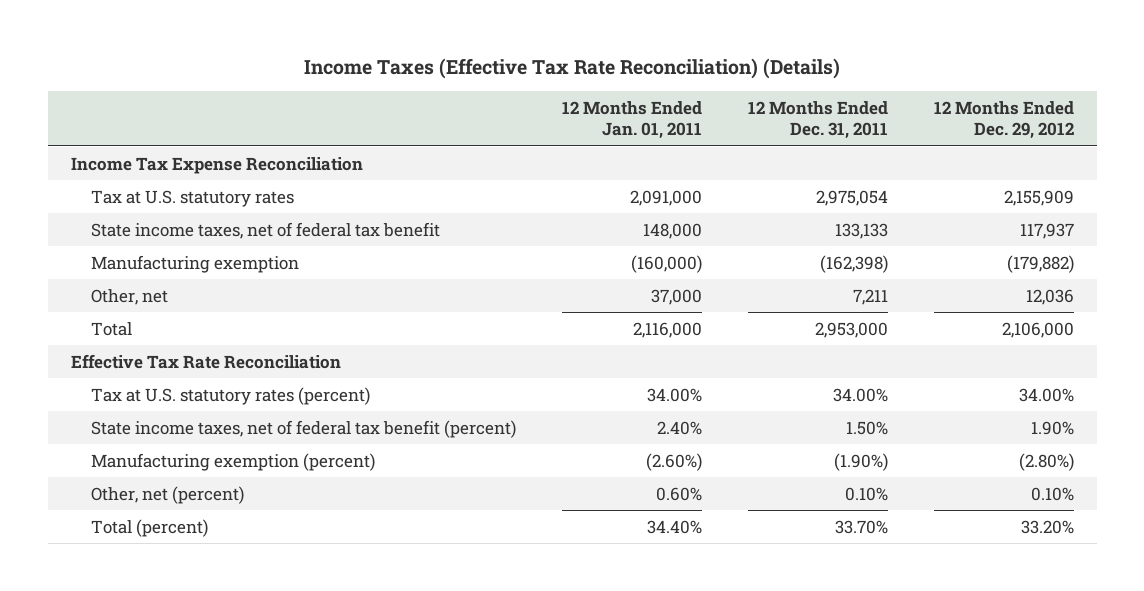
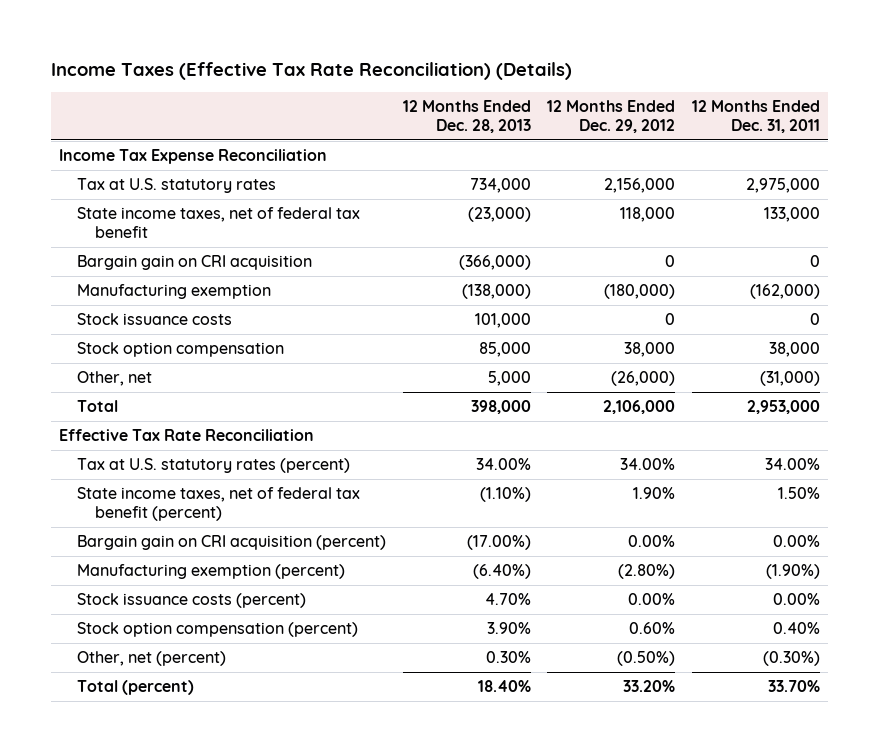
[562,100,703,140] 12 Months Ended Jan. 01, 2011 -> none
none -> [402,99,531,133] 12 Months Ended Dec. 28, 2013
[815,189,888,206] 2,975,054 -> [745,178,820,194] 2,975,000
[1003,189,1074,206] 2,155,909 -> [604,178,676,194] 2,156,000
[834,222,888,239] 133,133 -> [763,207,820,223] 133,000
[1019,222,1074,239] 117,937 -> [620,207,676,223] 118,000
none -> [77,255,313,271] Bargain gain on CRI acquisition
[819,254,888,273] (162,398) -> [749,284,820,300] (162,000)
[1006,254,1074,273] (179,882) -> [604,284,676,300] (180,000)
none -> [77,313,233,326] Stock issuance costs
none -> [77,342,285,358] Stock option compensation
[852,288,888,305] 7,211 -> [759,371,820,387] (31,000)
[1025,288,1074,305] 12,036 -> [611,371,676,387] (26,000)
none -> [77,535,387,551] Bargain gain on CRI acquisition (percent)
none -> [77,593,307,609] Stock issuance costs (percent)
none -> [77,622,359,638] Stock option compensation (percent)
[844,486,888,501] 0.10% -> [762,651,820,667] (0.30%)
[1030,486,1074,501] 0.10% -> [617,651,676,667] (0.50%)

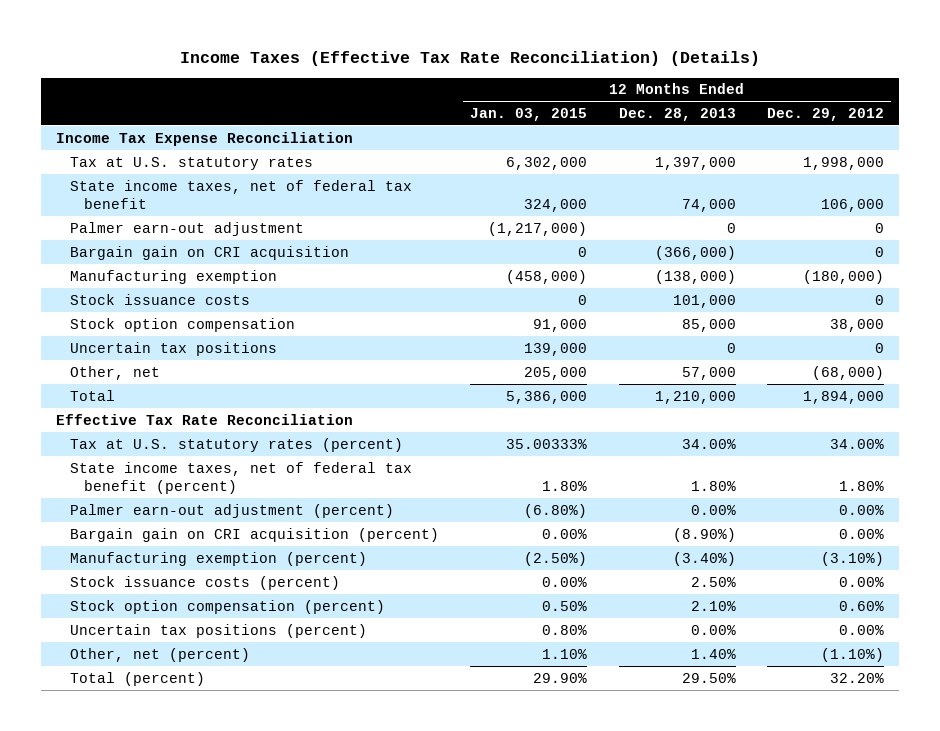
[691,99,820,133] 12 Months Ended Dec. 31, 2011 -> none
none -> [470,107,588,121] Jan. 03, 2015
[469,178,531,194] 734,000 -> [654,156,736,170] 1,397,000
[604,178,676,194] 2,156,000 -> [802,156,884,170] 1,998,000
[467,207,531,223] (23,000) -> [681,198,736,212] 74,000
[620,207,676,223] 118,000 -> [820,198,884,212] 106,000
none -> [70,221,305,236] Palmer earn-out adjustment
none -> [70,341,278,356] Uncertain tax positions
[487,371,531,387] 5,000 -> [681,366,736,380] 57,000
[611,371,676,387] (26,000) -> [811,365,884,380] (68,000)
[470,400,531,415] 398,000 -> [654,390,736,404] 1,210,000
[603,400,676,415] 2,106,000 -> [802,390,884,404] 1,894,000
[479,487,531,503] (1.10%) -> [690,480,736,491] 1.80%
[633,487,676,500] 1.90% -> [838,480,884,491] 1.80%
none -> [70,503,395,518] Palmer earn-out adjustment (percent)
[466,535,531,551] (17.00%) -> [672,527,736,542] (8.90%)
[472,564,531,580] (6.40%) -> [672,551,736,566] (3.40%)
[618,564,676,580] (2.80%) -> [820,551,884,566] (3.10%)
[484,593,531,606] 4.70% -> [690,576,736,587] 2.50%
[486,622,531,635] 3.90% -> [690,600,736,611] 2.10%
none -> [70,623,368,638] Uncertain tax positions (percent)
[485,651,531,664] 0.30% -> [690,648,736,659] 1.40%
[617,651,676,667] (0.50%) -> [820,647,884,662] (1.10%)
[477,680,531,693] 18.40% -> [681,672,736,683] 29.50%
[623,680,676,693] 33.20% -> [829,672,884,683] 32.20%

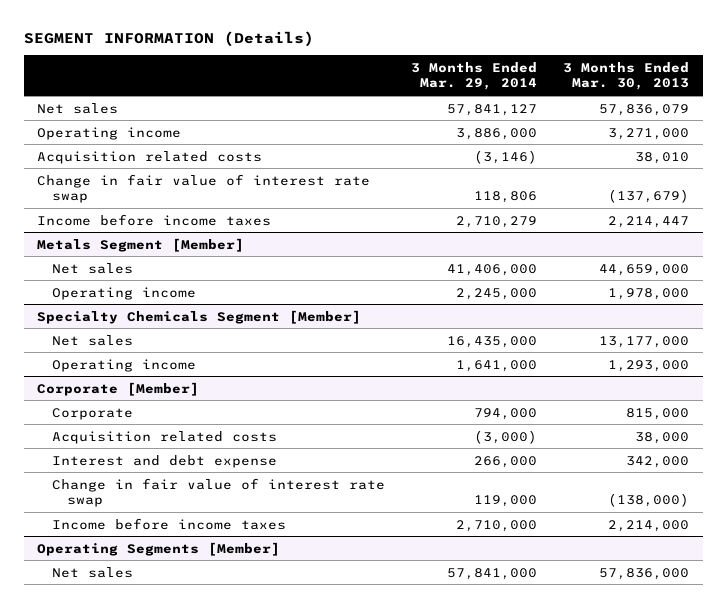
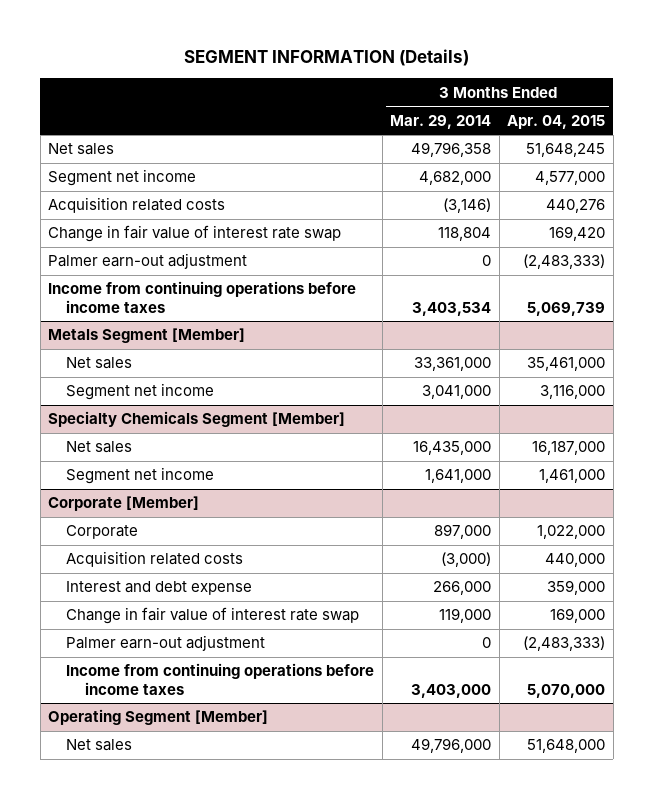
[563,61,690,91] 3 Months Ended Mar. 30, 2013 -> none
none -> [507,114,606,129] Apr. 04, 2015
[447,103,538,116] 57,841,127 -> [411,142,492,158] 49,796,358
[37,126,182,140] Operating income -> [48,169,197,187] Segment net income
[456,127,538,140] 3,886,000 -> [419,171,492,186] 4,682,000
[474,190,538,203] 118,806 -> [438,227,492,242] 118,804
none -> [48,253,248,270] Palmer earn-out adjustment
[37,213,272,226] Income before income taxes -> [48,281,357,313] Income from continuing operations before income taxes
[456,215,538,228] 2,710,279 -> [412,301,492,316] 3,403,534
[447,263,538,276] 41,406,000 -> [414,357,492,372] 33,361,000
[52,286,197,300] Operating income -> [66,383,215,401] Segment net income
[456,287,538,300] 2,245,000 -> [422,385,492,400] 3,041,000
[52,358,197,372] Operating income -> [66,467,215,485] Segment net income
[474,407,538,420] 794,000 -> [434,524,492,540] 897,000
none -> [66,635,266,652] Palmer earn-out adjustment
[52,517,287,530] Income before income taxes -> [66,663,375,695] Income from continuing operations before income taxes
[456,519,538,532] 2,710,000 -> [411,683,492,698] 3,403,000
[37,541,281,556] Operating Segments [Member] -> [48,709,269,726] Operating Segment [Member]
[447,567,538,580] 57,841,000 -> [411,738,492,754] 49,796,000

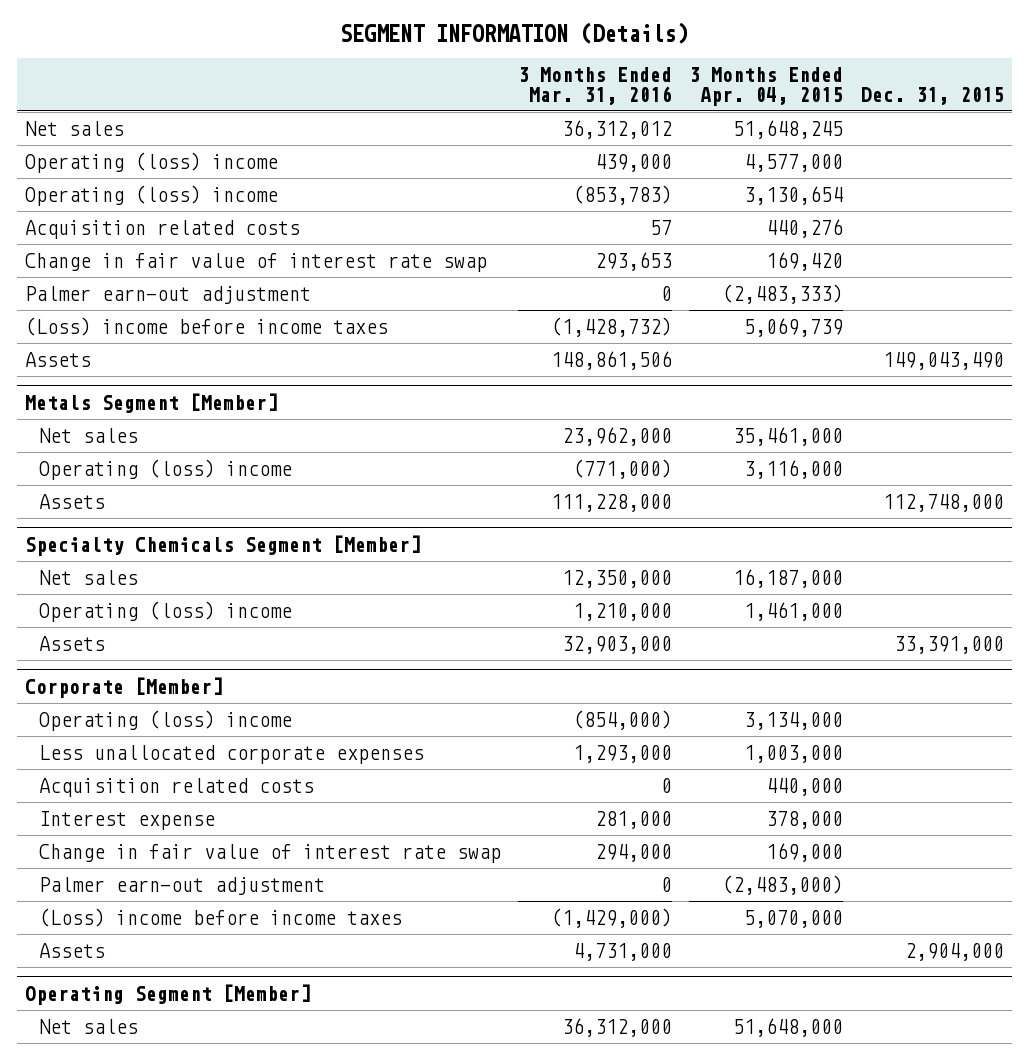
[390,114,492,129] Mar. 29, 2014 -> none
none -> [517,66,672,105] 3 Months Ended Mar. 31, 2016
none -> [860,86,1004,105] Dec. 31, 2015
[48,169,197,187] Segment net income -> [25,151,279,173] Operating (loss) income
none -> [25,184,279,206] Operating (loss) income
[48,281,357,313] Income from continuing operations before income taxes -> [25,316,389,336] (Loss) income before income taxes
none -> [25,351,92,367] Assets
[66,383,215,401] Segment net income -> [38,458,292,480] Operating (loss) income
none -> [38,493,105,509] Assets
[66,467,215,485] Segment net income -> [38,600,292,622] Operating (loss) income
none -> [38,635,105,651] Assets
none -> [38,709,292,731] Operating (loss) income
[66,525,139,540] Corporate -> [38,744,424,764] Less unallocated corporate expenses
[537,525,606,540] 1,022,000 -> [744,744,844,763] 1,003,000
[66,581,253,596] Interest and debt expense -> [38,810,215,830] Interest expense
[547,580,606,596] 359,000 -> [766,810,844,829] 378,000
[523,636,606,652] (2,483,333) -> [722,874,844,895] (2,483,000)
[66,663,375,695] Income from continuing operations before income taxes -> [38,907,402,927] (Loss) income before income taxes
none -> [38,942,105,958] Assets

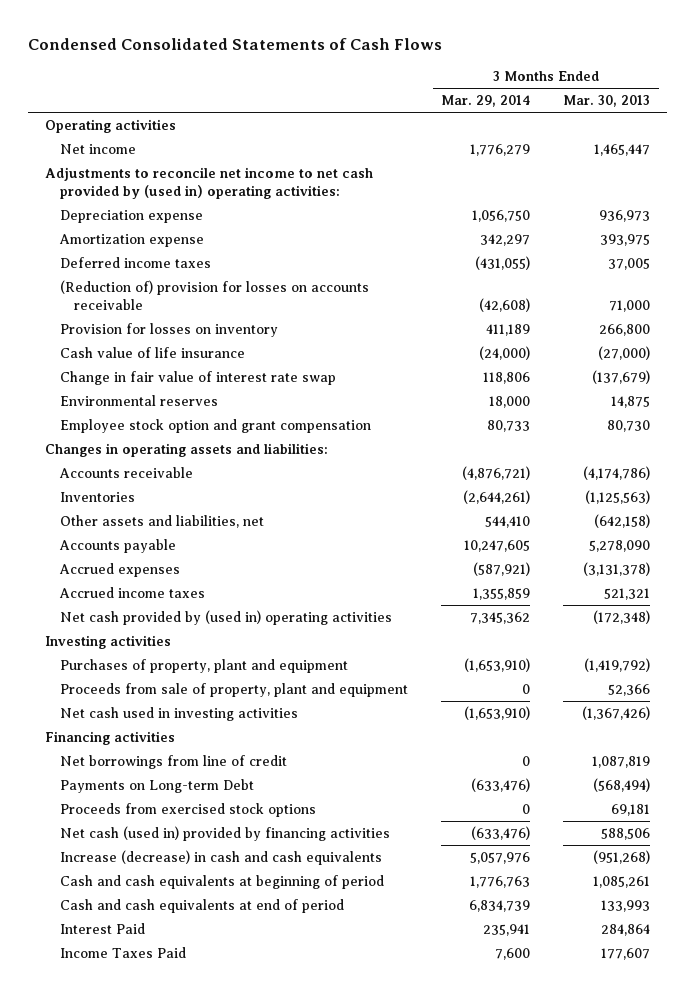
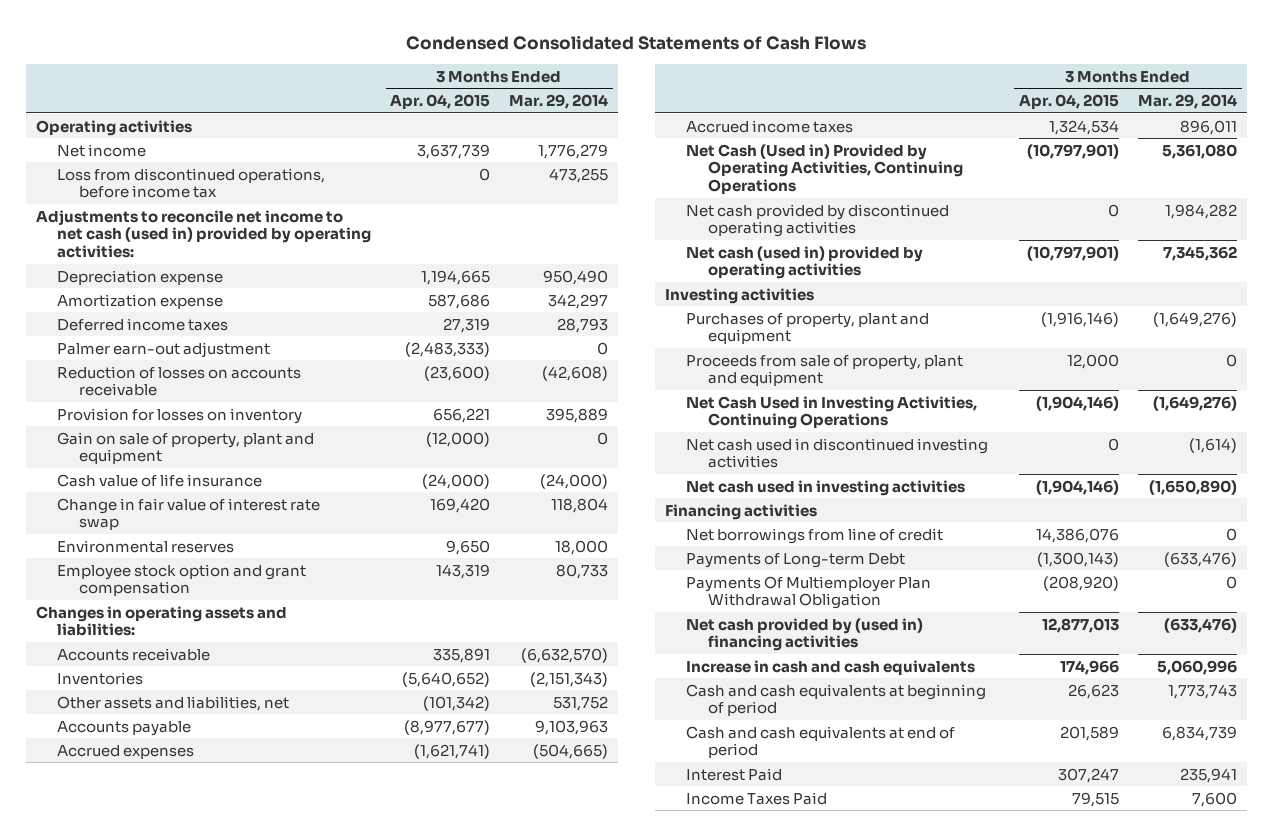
[563,94,651,107] Mar. 30, 2013 -> none
none -> [390,94,491,110] Apr. 04, 2015
none -> [57,167,326,199] Loss from discontinued operations, before income tax
[44,166,373,200] Adjustments to reconcile net income to net cash provided by (used in) operating activities: -> [35,209,372,258] Adjustments to reconcile net income to net cash (used in) provided by operating activities:
[471,209,530,222] 1,056,750 -> [543,269,609,285] 950,490
[474,255,530,270] (431,055) -> [557,317,609,333] 28,793
none -> [57,341,271,358] Palmer earn-out adjustment
[59,279,369,311] (Reduction of) provision for losses on accounts receivable -> [57,365,302,397] Reduction of losses on accounts receivable
[485,323,530,336] 411,189 -> [546,407,609,423] 395,889
none -> [57,431,315,465] Gain on sale of property, plant and equipment
[482,371,530,384] 118,806 -> [551,497,609,513] 118,804
[461,465,530,480] (4,876,721) -> [521,647,609,663] (6,632,570)
[462,489,530,504] (2,644,261) -> [530,671,609,687] (2,151,343)
[484,515,530,528] 544,410 -> [553,695,609,711] 531,752
[463,539,530,552] 10,247,605 -> [535,719,609,735] 9,103,963
[472,561,530,576] (587,921) -> [533,743,609,759] (504,665)
[472,587,530,600] 1,355,859 -> [1180,119,1238,135] 896,011
none -> [686,143,963,194] Net Cash (Used in) Provided by Operating Activities, Continuing Operations
none -> [686,203,950,238] Net cash provided by discontinued operating activities
[59,609,392,625] Net cash provided by (used in) operating activities -> [686,245,924,280] Net cash (used in) provided by operating activities
[463,657,530,672] (1,653,910) -> [1153,311,1238,327] (1,649,276)
none -> [686,395,978,430] Net Cash Used in Investing Activities, Continuing Operations
none -> [686,437,989,469] Net cash used in discontinued investing activities
[463,705,530,720] (1,653,910) -> [1149,479,1238,495] (1,650,890)
[59,802,316,817] Proceeds from exercised stock options -> none
[59,778,254,793] Payments on Long-term Debt -> [686,552,906,568] Payments of Long-term Debt
none -> [686,575,932,610] Payments Of Multiemployer Plan Withdrawal Obligation
[59,825,390,841] Net cash (used in) provided by financing activities -> [686,617,924,652] Net cash provided by (used in) financing activities
[59,849,382,865] Increase (decrease) in cash and cash equivalents -> [686,659,976,675] Increase in cash and cash equivalents
[469,851,530,864] 5,057,976 -> [1157,659,1238,675] 5,060,996
[469,875,530,888] 1,776,763 -> [1168,683,1238,699] 1,773,743

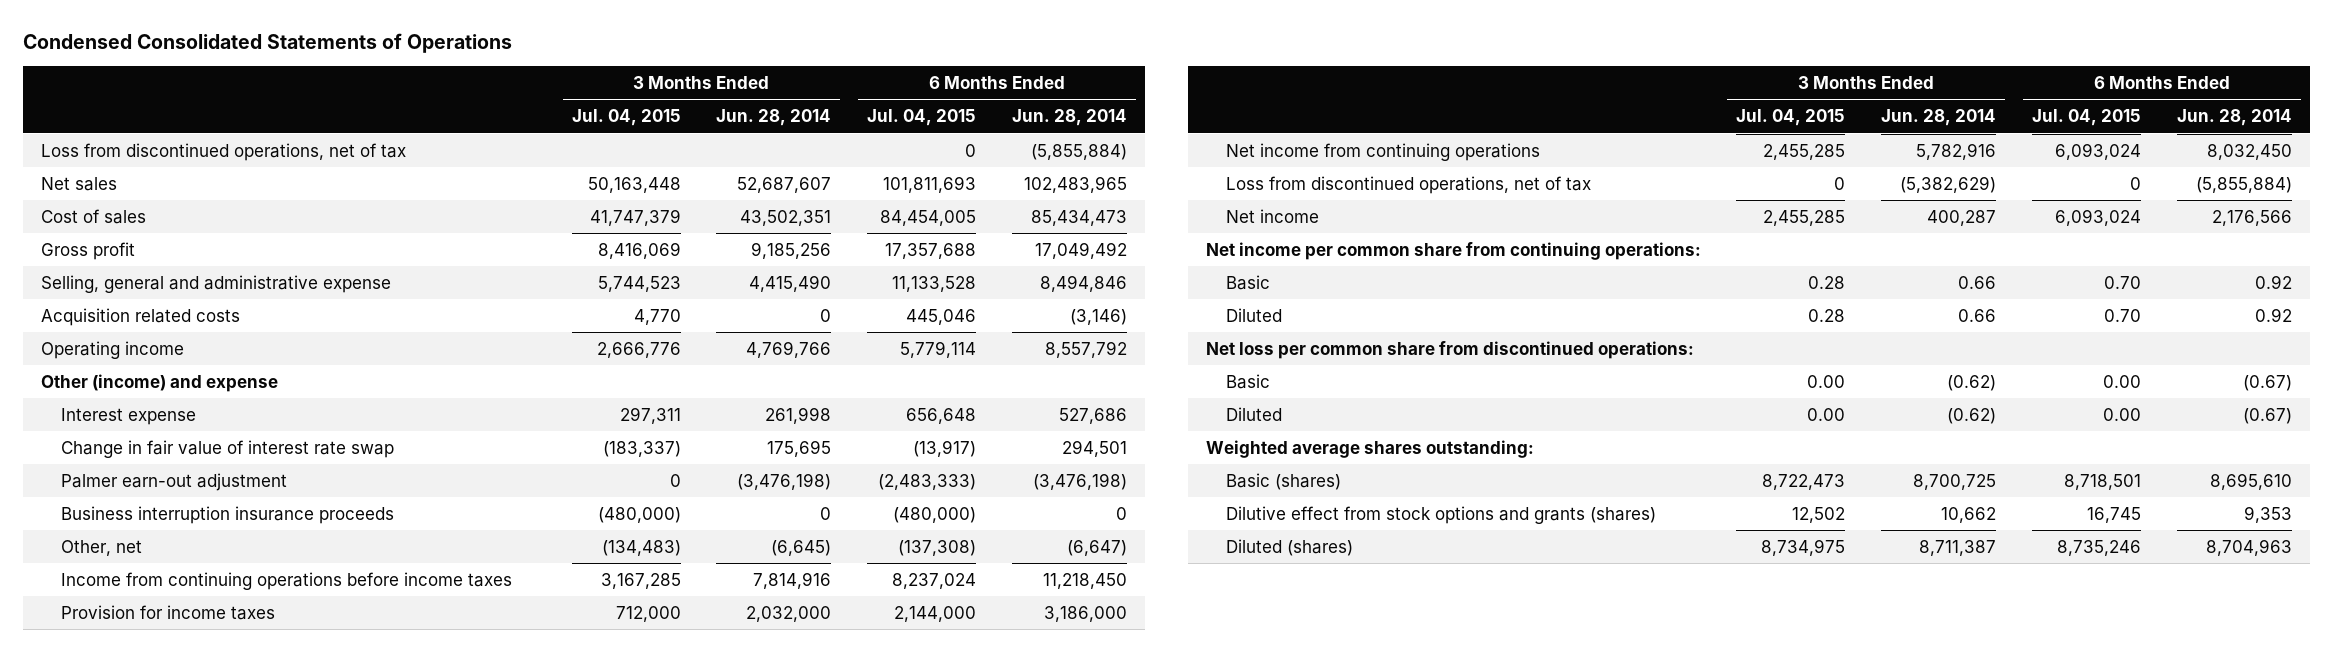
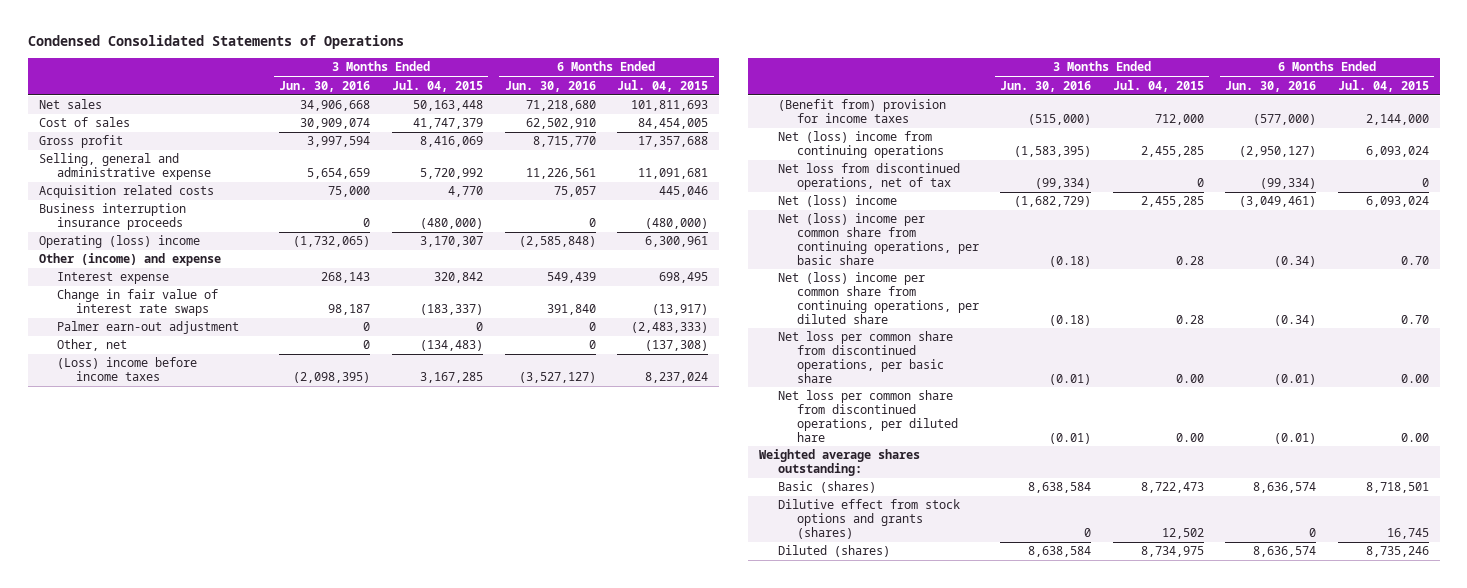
[716,109,832,127] Jun. 28, 2014 -> none
[1012,109,1128,127] Jun. 28, 2014 -> none
none -> [279,80,371,92] Jun. 30, 2016
none -> [504,80,596,92] Jun. 30, 2016
[40,142,406,161] Loss from discontinued operations, net of tax -> none
[597,275,681,292] 5,744,523 -> [420,168,484,180] 5,720,992
[892,275,977,292] 11,133,528 -> [638,168,709,180] 11,091,681
[60,505,394,524] Business interruption insurance proceeds -> [38,203,186,231] Business interruption insurance proceeds
[40,340,184,359] Operating income -> [38,235,200,249] Operating (loss) income
[596,341,681,358] 2,666,776 -> [420,236,484,248] 3,170,307
[900,340,977,358] 5,779,114 -> [645,236,709,248] 6,300,961
[619,406,681,424] 297,311 -> [434,272,484,284] 320,842
[906,407,977,424] 656,648 -> [659,272,709,284] 698,495
[60,439,394,458] Change in fair value of interest rate swap -> [57,289,219,317] Change in fair value of interest rate swaps
[1205,241,1701,260] Net income per common share from continuing operations: -> none
[1205,340,1694,359] Net loss per common share from discontinued operations: -> none
[60,571,512,590] Income from continuing operations before income taxes -> [57,357,198,382] (Loss) income before income taxes
[60,604,275,620] Provision for income taxes -> [777,99,946,124] (Benefit from) provision for income taxes
[1225,142,1540,161] Net income from continuing operations -> [777,131,944,159] Net (loss) income from continuing operations
[1225,175,1591,194] Loss from discontinued operations, net of tax -> [777,163,960,191] Net loss from discontinued operations, net of tax
[1225,208,1319,223] Net income -> [777,195,897,208] Net (loss) income
[1225,274,1270,290] Basic -> [777,213,979,265] Net (loss) income per common share from continuing operations, per basic share
[1225,307,1282,322] Diluted -> [777,272,979,324] Net (loss) income per common share from continuing operations, per diluted share
[1225,373,1270,389] Basic -> [777,331,953,383] Net loss per common share from discontinued operations, per basic share
[1225,406,1282,421] Diluted -> [777,390,958,442] Net loss per common share from discontinued operations, per diluted hare

